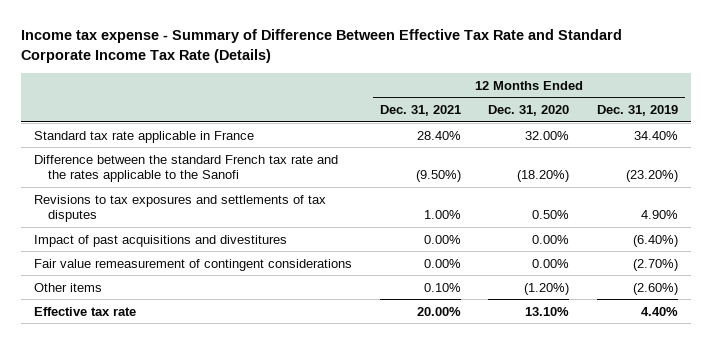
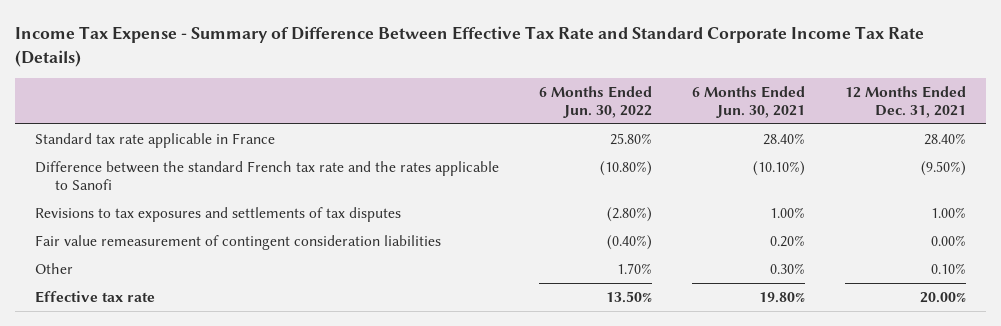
[20,29,622,64] Income tax expense - Summary of Difference Between Effective Tax Rate and Standard Corporate Income Tax Rate (Details) -> [15,26,925,67] Income Tax Expense - Summary of Difference Between Effective Tax Rate and Standard Corporate Income Tax Rate (Details)
[488,104,570,116] Dec. 31, 2020 -> none
[596,104,678,116] Dec. 31, 2019 -> none
none -> [539,86,653,118] 6 Months Ended Jun. 30, 2022
none -> [692,86,806,118] 6 Months Ended Jun. 30, 2021
[34,154,339,182] Difference between the standard French tax rate and the rates applicable to the Sanofi -> [35,160,500,190] Difference between the standard French tax rate and the rates applicable to Sanofi
[34,234,288,247] Impact of past acquisitions and divestitures -> none
[34,258,353,271] Fair value remeasurement of contingent considerations -> [35,234,442,250] Fair value remeasurement of contingent consideration liabilities
[34,282,103,292] Other items -> [35,262,74,274] Other

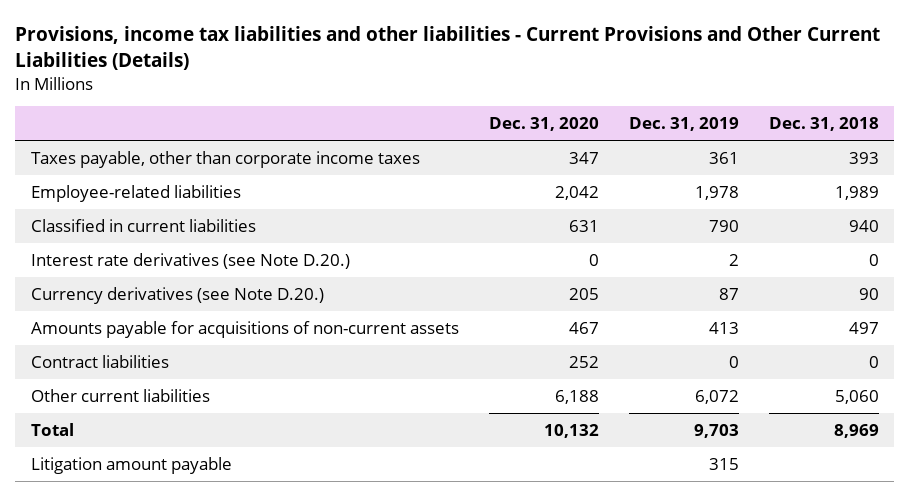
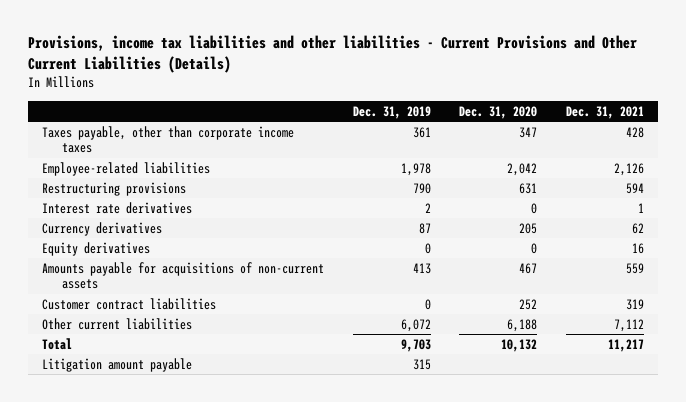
[769,117,880,132] Dec. 31, 2018 -> none
none -> [566,105,645,119] Dec. 31, 2021
[30,219,256,233] Classified in current liabilities -> [41,181,186,196] Restructuring provisions
[30,253,350,270] Interest rate derivatives (see Note D.20.) -> [41,201,192,214] Interest rate derivatives
[30,287,324,305] Currency derivatives (see Note D.20.) -> [41,221,162,236] Currency derivatives
none -> [41,241,150,256] Equity derivatives
[30,355,169,369] Contract liabilities -> [41,297,216,310] Customer contract liabilities

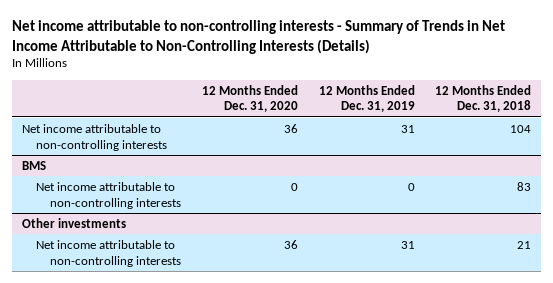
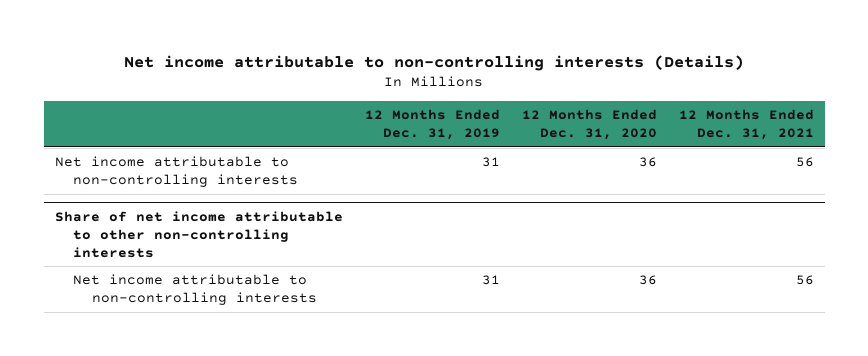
[11,20,505,54] Net income attributable to non-controlling interests - Summary of Trends in Net Income Attributable to Non-Controlling Interests (Details) -> [124,54,745,71] Net income attributable to non-controlling interests (Details)
[435,84,532,113] 12 Months Ended Dec. 31, 2018 -> none
none -> [678,109,814,141] 12 Months Ended Dec. 31, 2021
[22,160,47,170] BMS -> none
[36,181,182,209] Net income attributable to non-controlling interests -> none
[22,217,127,228] Other investments -> [54,211,343,258] Share of net income attributable to other non-controlling interests

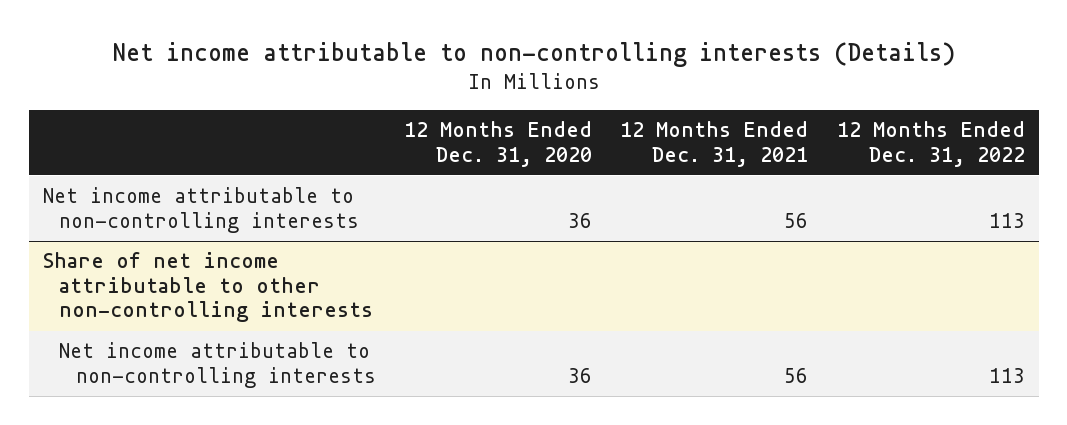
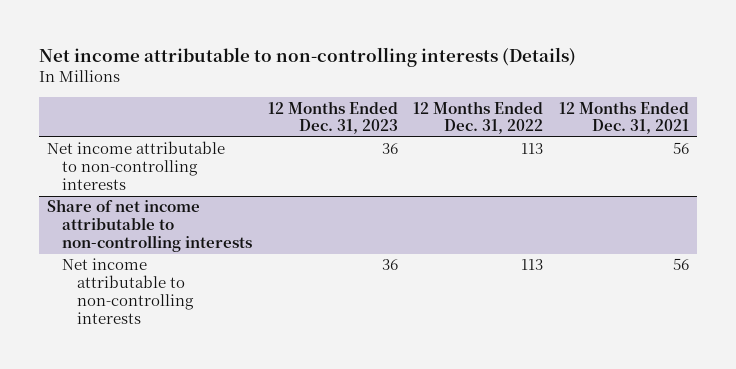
[404,121,593,167] 12 Months Ended Dec. 31, 2020 -> none
none -> [267,100,398,135] 12 Months Ended Dec. 31, 2023
[42,252,374,323] Share of net income attributable to other non-controlling interests -> [46,199,253,253] Share of net income attributable to non-controlling interests

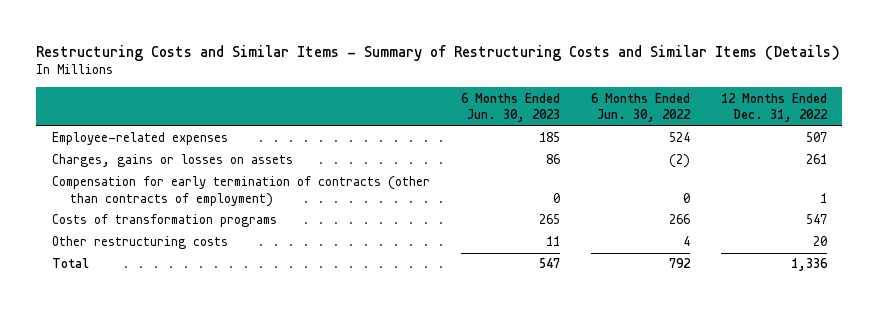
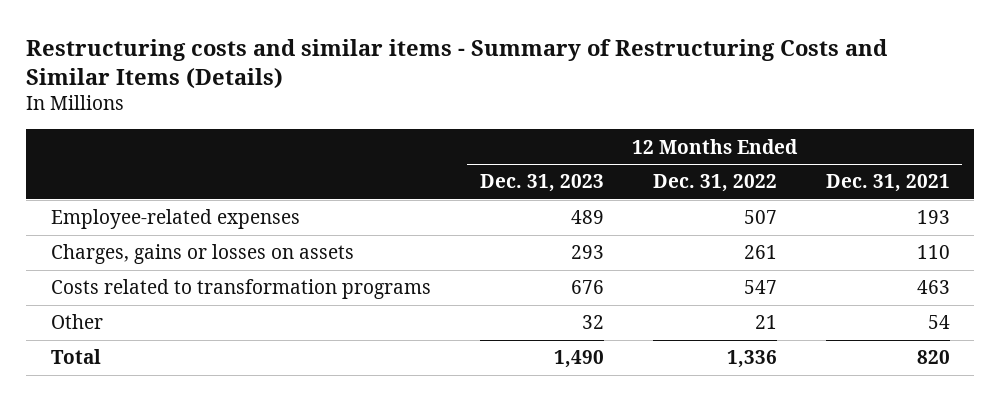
[36,44,841,61] Restructuring Costs and Similar Items - Summary of Restructuring Costs and Similar Items (Details) -> [26,38,888,89] Restructuring costs and similar items - Summary of Restructuring Costs and Similar Items (Details)
[460,92,560,123] 6 Months Ended Jun. 30, 2023 -> none
[590,92,691,123] 6 Months Ended Jun. 30, 2022 -> none
none -> [479,174,604,193] Dec. 31, 2023
none -> [825,174,950,193] Dec. 31, 2021
[51,176,430,207] Compensation for early termination of contracts (other than contracts of employment) -> none
[51,236,228,250] Other restructuring costs -> none
[51,214,277,228] Costs of transformation programs -> [50,279,431,300] Costs related to transformation programs
none -> [50,314,103,330] Other

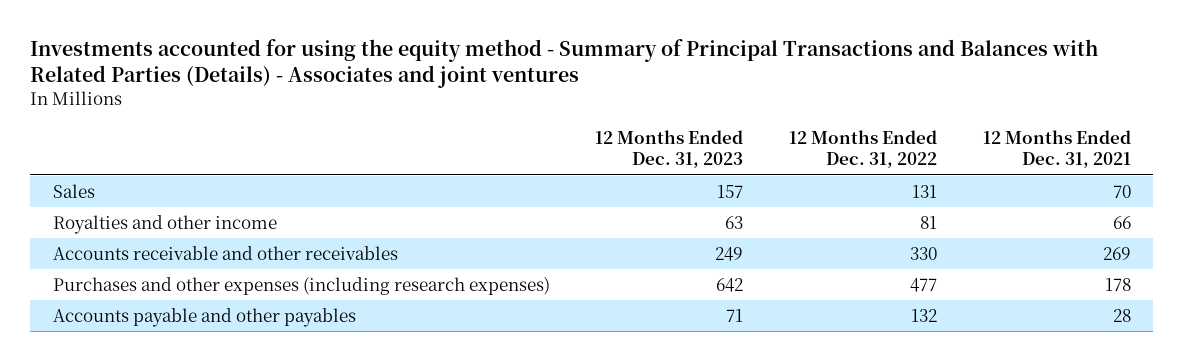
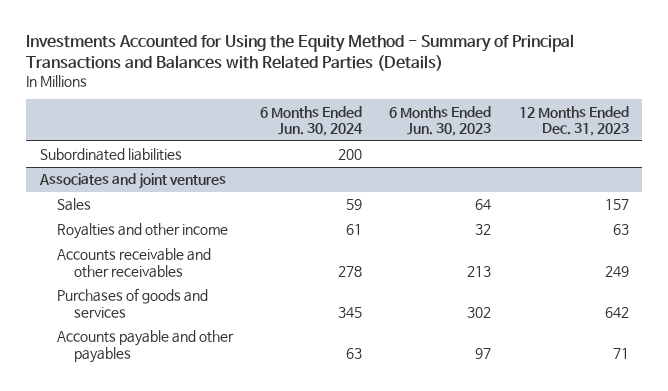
[29,39,1098,89] Investments accounted for using the equity method - Summary of Principal Transactions and Balances with Related Parties (Details) - Associates and joint ventures -> [26,34,575,71] Investments Accounted for Using the Equity Method - Summary of Principal Transactions and Balances with Related Parties (Details)
[788,129,937,169] 12 Months Ended Dec. 31, 2022 -> none
[982,129,1131,169] 12 Months Ended Dec. 31, 2021 -> none
none -> [260,105,364,136] 6 Months Ended Jun. 30, 2024
none -> [389,105,492,136] 6 Months Ended Jun. 30, 2023
none -> [39,148,182,162] Subordinated liabilities
none -> [38,173,226,190] Associates and joint ventures
[52,276,550,295] Purchases and other expenses (including research expenses) -> [56,288,208,318] Purchases of goods and services

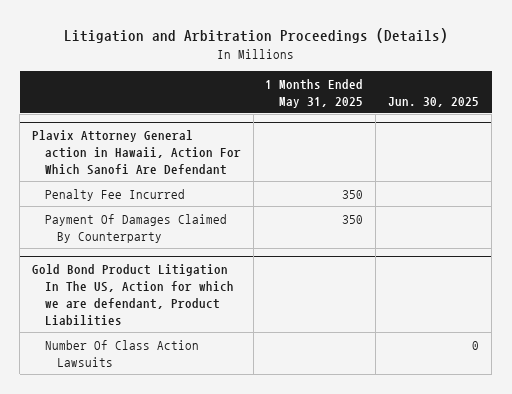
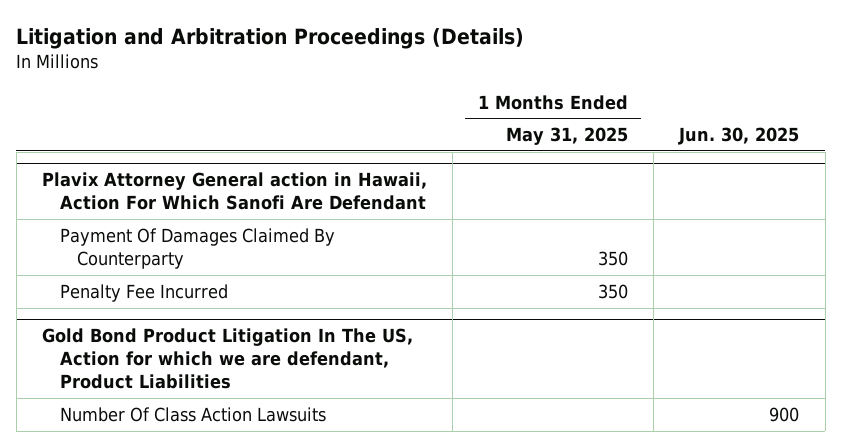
[44,188,185,201] Penalty Fee Incurred -> [59,283,228,302] Penalty Fee Incurred
[472,340,480,350] 0 -> [769,406,800,422] 900

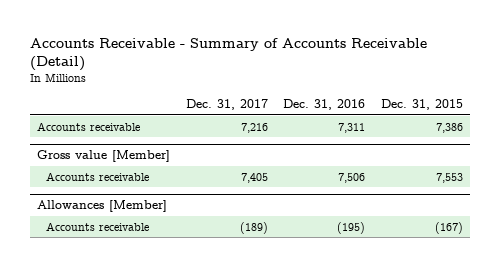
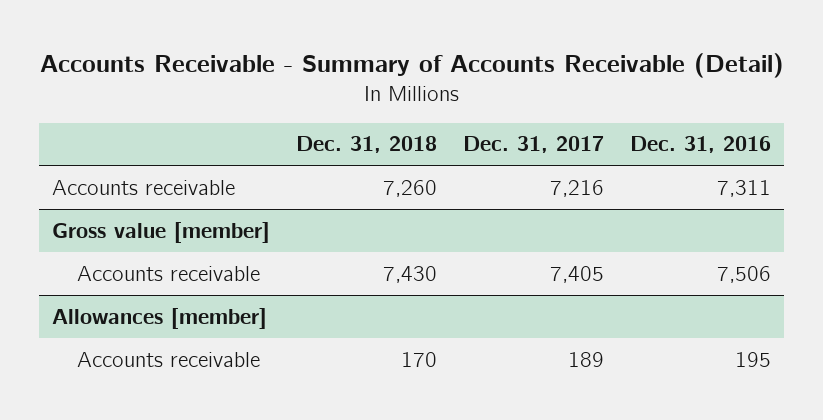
[380,99,463,111] Dec. 31, 2015 -> none
none -> [296,136,438,154] Dec. 31, 2018
[37,150,171,163] Gross value [Member] -> [52,221,271,243] Gross value [member]
[37,200,168,213] Allowances [Member] -> [52,307,268,329] Allowances [member]
[239,221,268,234] (189) -> [568,351,605,367] 189
[337,221,366,234] (195) -> [735,351,772,367] 195

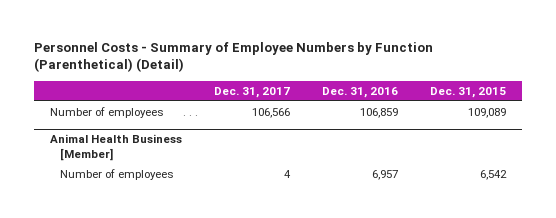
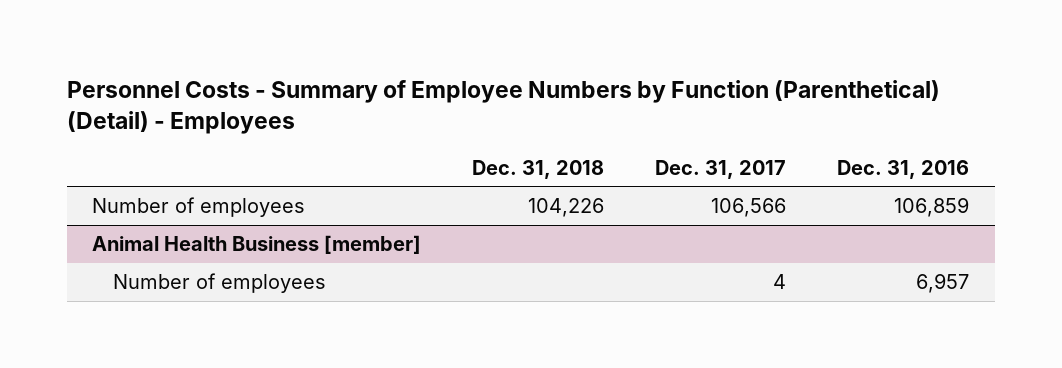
[34,41,434,73] Personnel Costs - Summary of Employee Numbers by Function (Parenthetical) (Detail) -> [66,79,940,134] Personnel Costs - Summary of Employee Numbers by Function (Parenthetical) (Detail) - Employees
[429,86,506,98] Dec. 31, 2015 -> none
none -> [472,159,605,179] Dec. 31, 2018
[50,134,183,161] Animal Health Business [Member] -> [92,235,422,255] Animal Health Business [member]

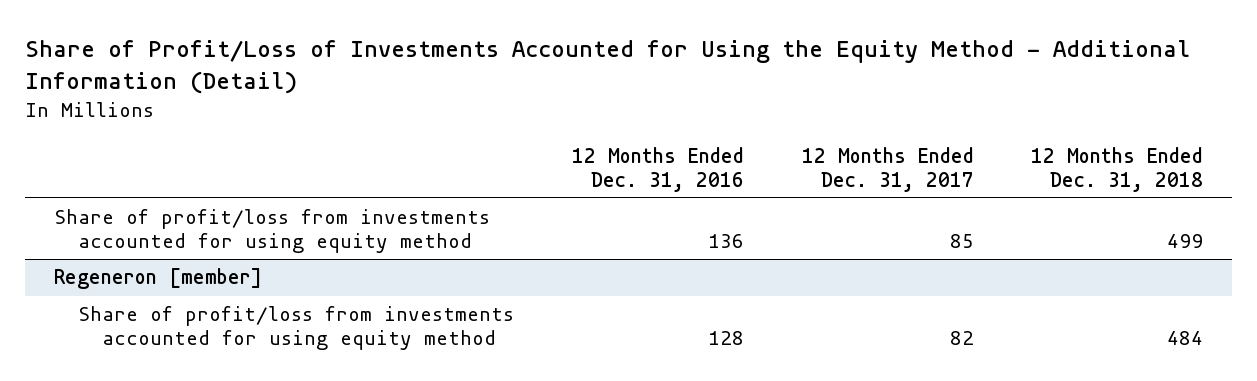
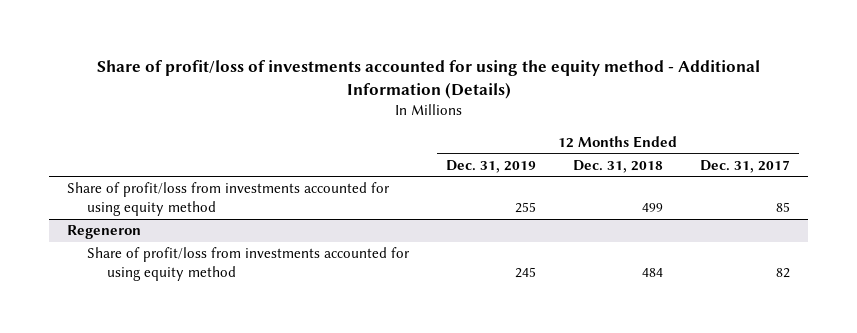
[24,39,1190,94] Share of Profit/Loss of Investments Accounted for Using the Equity Method - Additional Information (Detail) -> [96,60,760,100] Share of profit/loss of investments accounted for using the equity method - Additional Information (Details)
[571,146,744,192] 12 Months Ended Dec. 31, 2016 -> none
none -> [446,159,537,173] Dec. 31, 2019
[53,268,262,290] Regeneron [member] -> [67,225,142,240] Regeneron

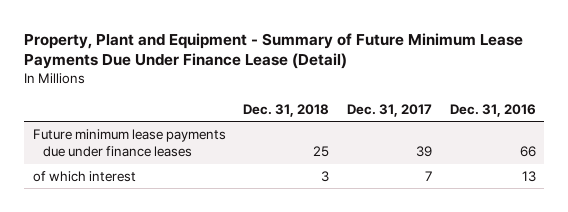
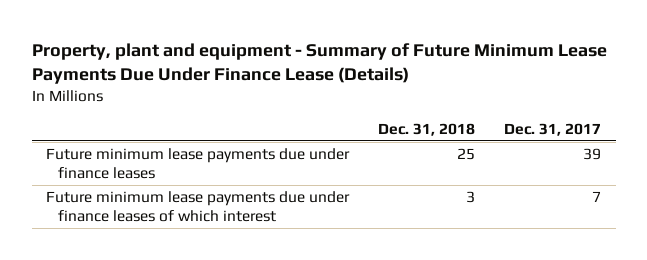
[24,32,524,70] Property, Plant and Equipment - Summary of Future Minimum Lease Payments Due Under Finance Lease (Detail) -> [31,43,607,85] Property, plant and equipment - Summary of Future Minimum Lease Payments Due Under Finance Lease (Details)
[449,103,536,117] Dec. 31, 2016 -> none
[32,170,136,182] of which interest -> [46,190,351,222] Future minimum lease payments due under finance leases of which interest

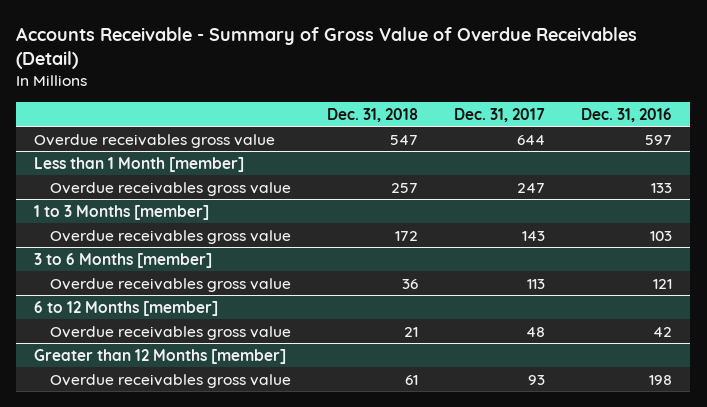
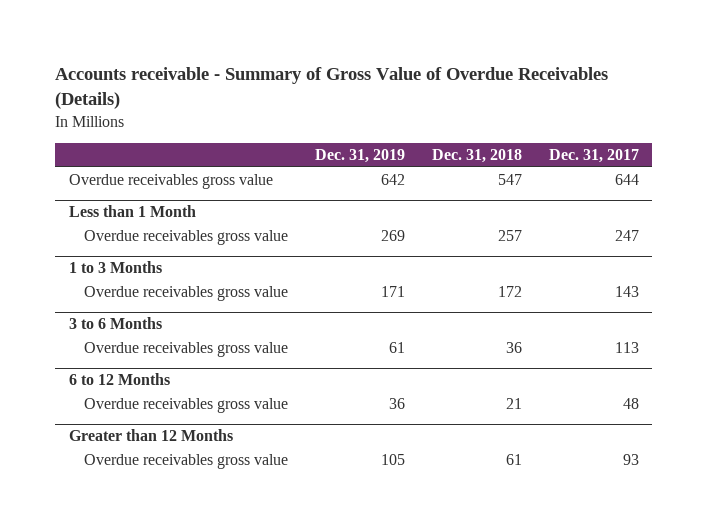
[16,26,638,69] Accounts Receivable - Summary of Gross Value of Overdue Receivables (Detail) -> [55,67,609,110] Accounts receivable - Summary of Gross Value of Overdue Receivables (Details)
[581,107,673,122] Dec. 31, 2016 -> none
none -> [315,149,406,164] Dec. 31, 2019
[34,156,245,172] Less than 1 Month [member] -> [68,205,196,218] Less than 1 Month
[34,204,210,220] 1 to 3 Months [member] -> [68,261,162,274] 1 to 3 Months
[34,252,213,268] 3 to 6 Months [member] -> [68,317,162,330] 3 to 6 Months
[34,300,219,316] 6 to 12 Months [member] -> [68,373,170,386] 6 to 12 Months
[34,348,287,364] Greater than 12 Months [member] -> [68,429,233,442] Greater than 12 Months

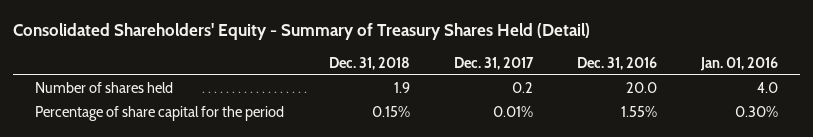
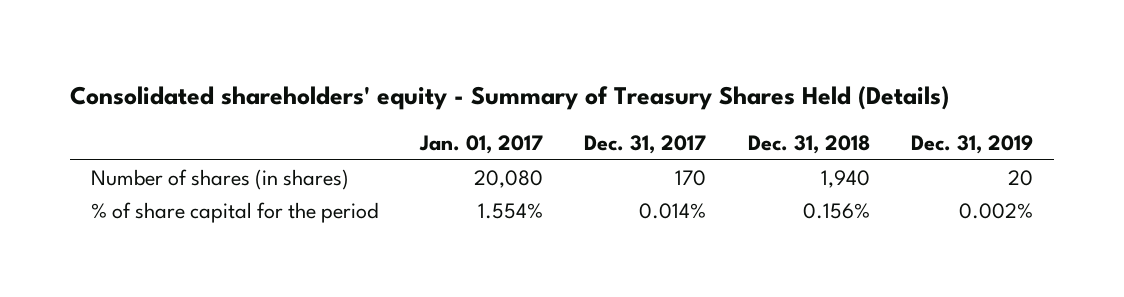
[13,23,591,41] Consolidated Shareholders' Equity - Summary of Treasury Shares Held (Detail) -> [70,86,950,111] Consolidated shareholders' equity - Summary of Treasury Shares Held (Details)
[576,57,657,71] Dec. 31, 2016 -> none
[699,57,778,72] Jan. 01, 2016 -> none
none -> [418,135,543,155] Jan. 01, 2017
none -> [911,135,1034,155] Dec. 31, 2019
[35,82,174,94] Number of shares held -> [90,168,349,190] Number of shares (in shares)
[393,82,410,94] 1.9 -> [820,169,870,188] 1,940
[511,82,533,94] 0.2 -> [675,169,707,186] 170
[35,106,285,122] Percentage of share capital for the period -> [90,201,378,223] % of share capital for the period
[371,106,410,118] 0.15% -> [802,202,870,219] 0.156%
[492,106,533,118] 0.01% -> [639,202,707,219] 0.014%

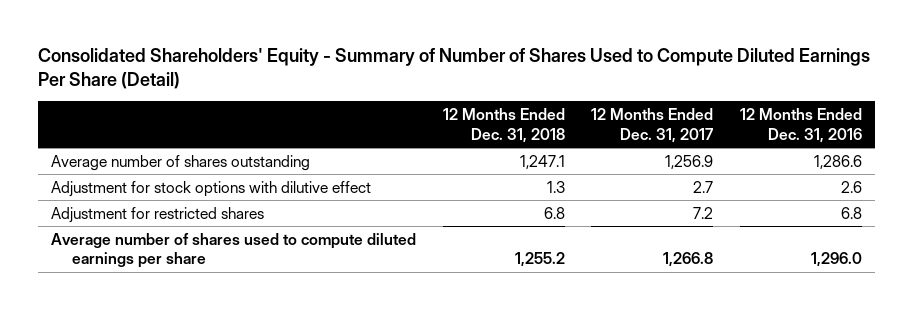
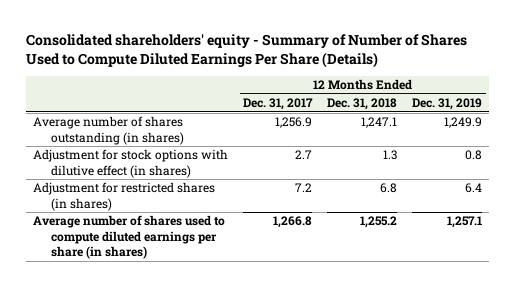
[37,47,870,89] Consolidated Shareholders' Equity - Summary of Number of Shares Used to Compute Diluted Earnings Per Share (Detail) -> [26,33,468,68] Consolidated shareholders' equity - Summary of Number of Shares Used to Compute Diluted Earnings Per Share (Details)
[739,107,862,143] 12 Months Ended Dec. 31, 2016 -> none
none -> [411,98,482,111] Dec. 31, 2019
[51,154,311,171] Average number of shares outstanding -> [33,116,184,145] Average number of shares outstanding (in shares)
[51,180,372,197] Adjustment for stock options with dilutive effect -> [33,149,229,178] Adjustment for stock options with dilutive effect (in shares)
[51,206,265,223] Adjustment for restricted shares -> [33,182,216,211] Adjustment for restricted shares (in shares)
[51,232,417,269] Average number of shares used to compute diluted earnings per share -> [33,215,226,259] Average number of shares used to compute diluted earnings per share (in shares)

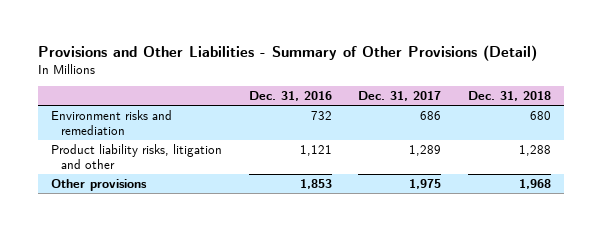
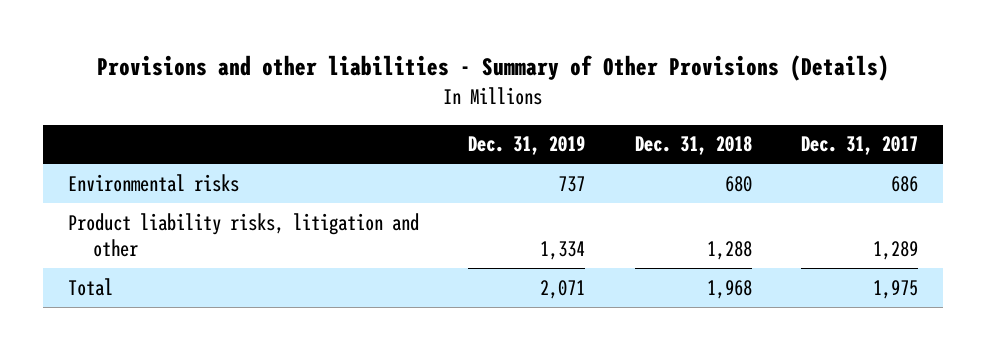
[37,44,537,61] Provisions and Other Liabilities - Summary of Other Provisions (Detail) -> [96,55,889,82] Provisions and other liabilities - Summary of Other Provisions (Details)
[248,90,332,101] Dec. 31, 2016 -> none
none -> [468,136,586,156] Dec. 31, 2019
[50,110,172,136] Environment risks and remediation -> [67,173,239,192] Environmental risks
[50,179,147,192] Other provisions -> [67,277,113,296] Total

